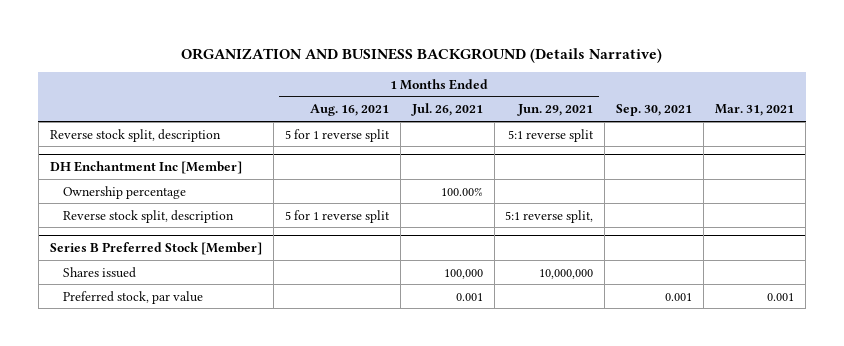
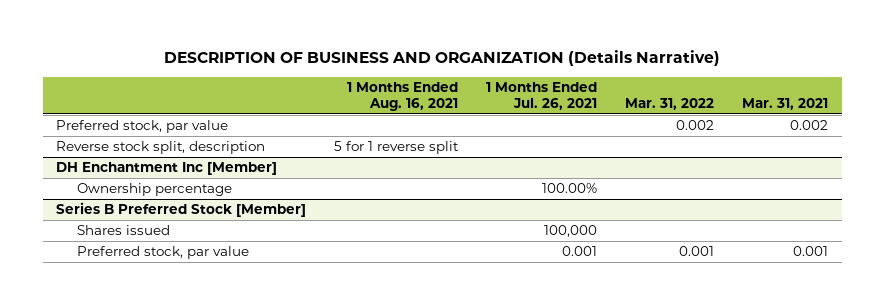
[181,47,663,63] ORGANIZATION AND BUSINESS BACKGROUND (Details Narrative) -> [164,50,721,67] DESCRIPTION OF BUSINESS AND ORGANIZATION (Details Narrative)
[517,104,594,117] Jun. 29, 2021 -> none
[616,104,693,117] Sep. 30, 2021 -> none
none -> [625,98,715,111] Mar. 31, 2022
none -> [56,119,229,133] Preferred stock, par value
[62,209,234,223] Reverse stock split, description -> none

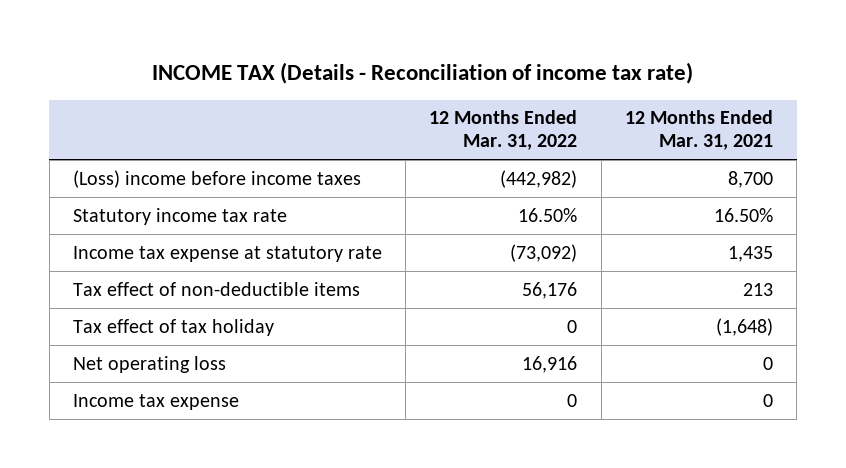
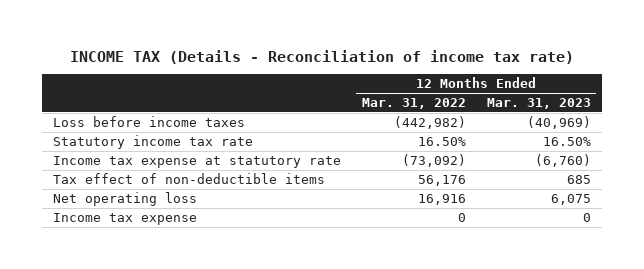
[624,110,773,151] 12 Months Ended Mar. 31, 2021 -> none
none -> [486,98,591,110] Mar. 31, 2023
[72,169,361,188] (Loss) income before income taxes -> [52,115,245,127] Loss before income taxes
[72,318,274,336] Tax effect of tax holiday -> none

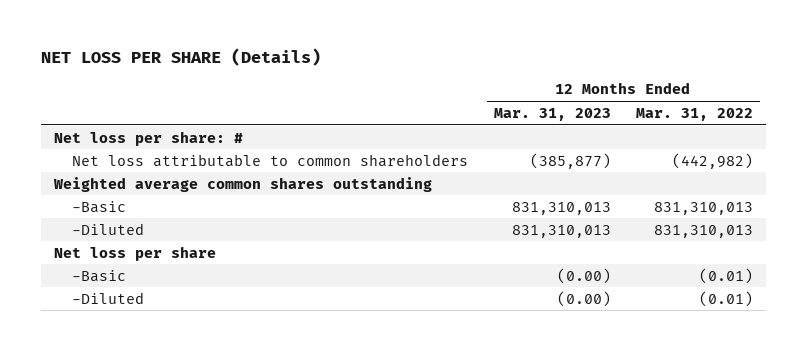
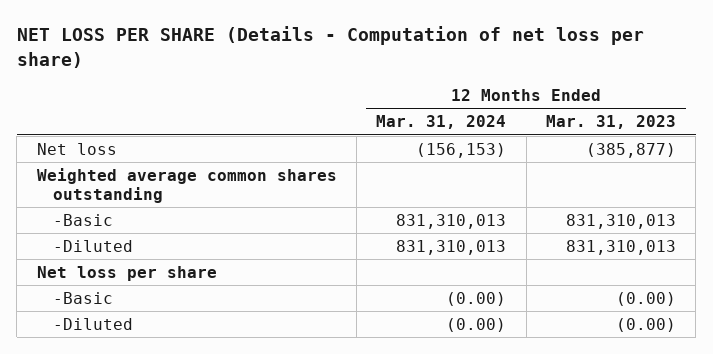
[40,48,321,67] NET LOSS PER SHARE (Details) -> [16,26,644,68] NET LOSS PER SHARE (Details - Computation of net loss per share)
[636,107,754,121] Mar. 31, 2022 -> none
none -> [376,115,507,130] Mar. 31, 2024
[53,130,243,146] Net loss per share: # -> none
[71,153,468,167] Net loss attributable to common shareholders -> [36,143,117,156] Net loss

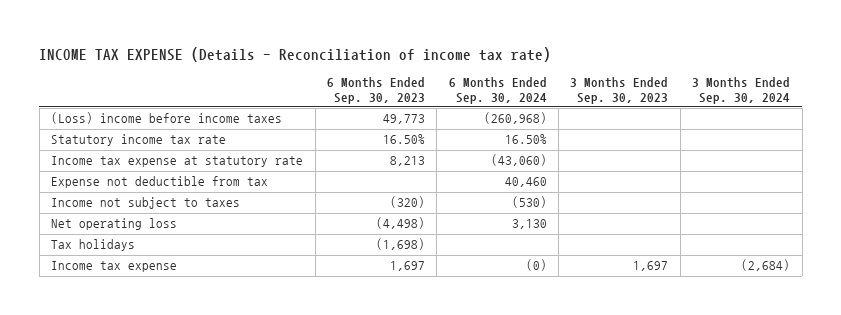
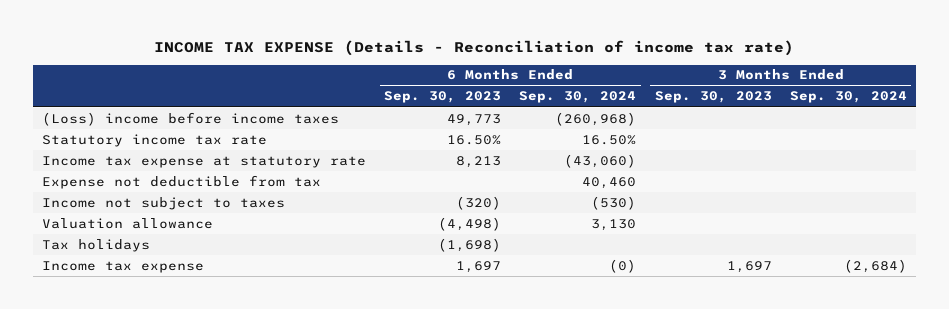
[51,218,178,231] Net operating loss -> [42,217,214,229] Valuation allowance

